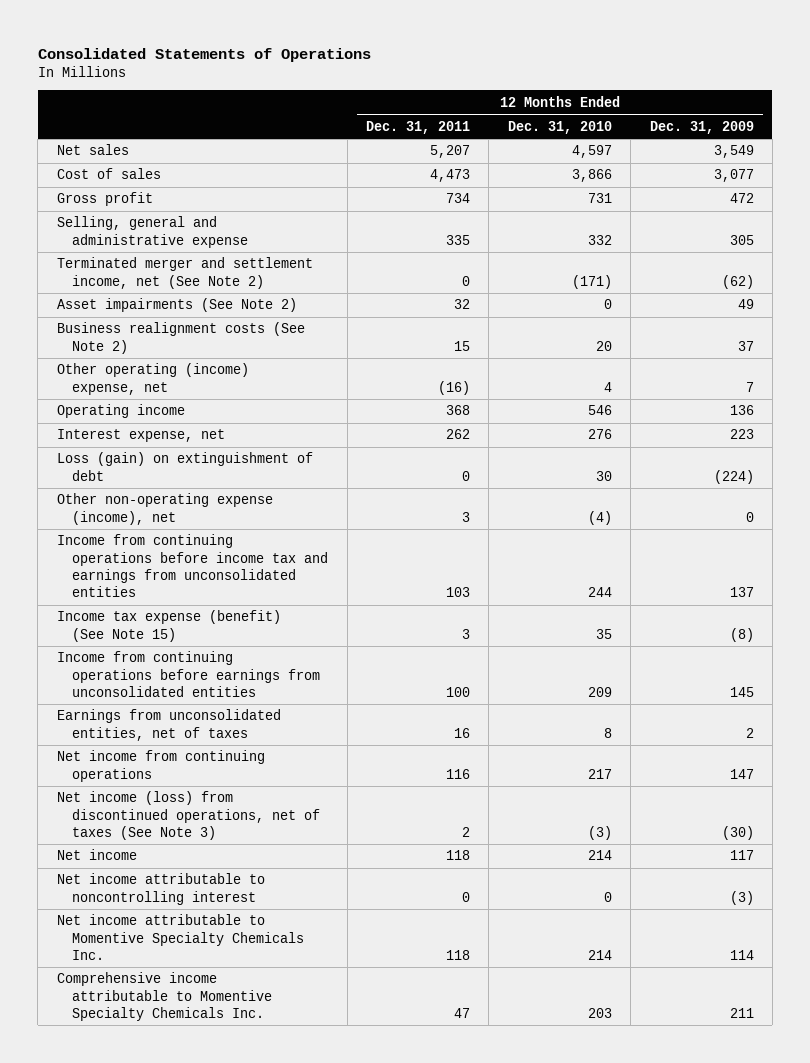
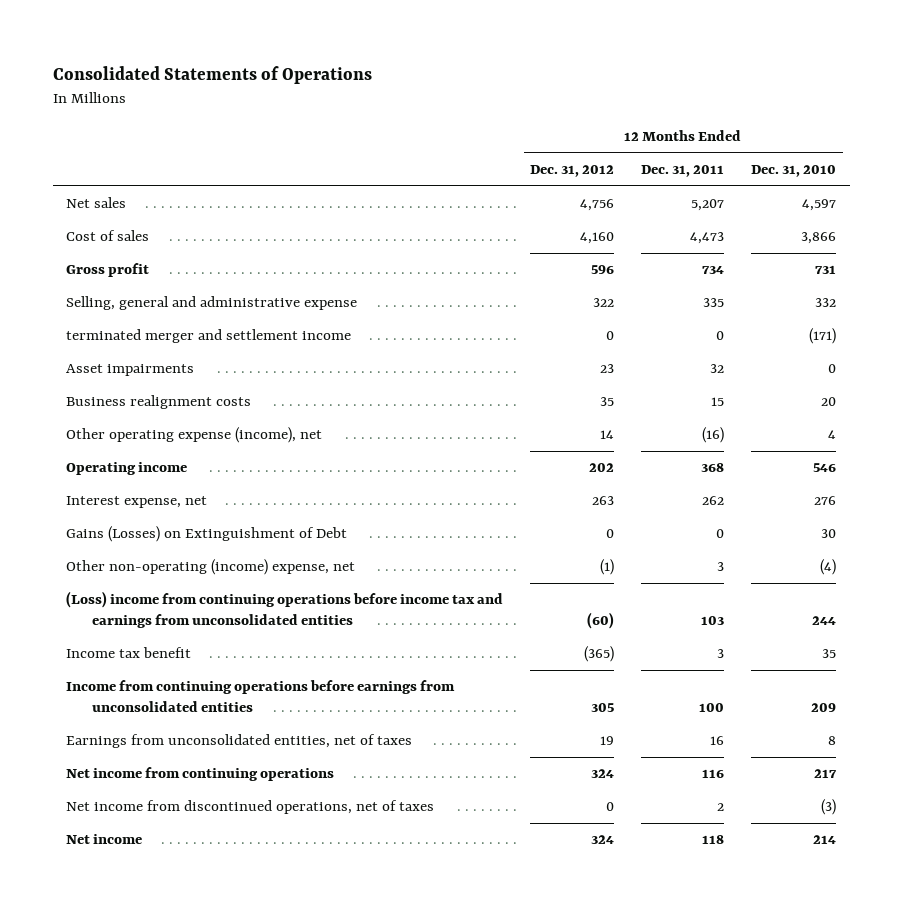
[649,120,754,134] Dec. 31, 2009 -> none
none -> [530,165,615,178] Dec. 31, 2012
[56,257,313,289] Terminated merger and settlement income, net (See Note 2) -> [66,329,352,344] terminated merger and settlement income
[56,298,297,313] Asset impairments (See Note 2) -> [66,364,195,377] Asset impairments
[56,322,305,354] Business realignment costs (See Note 2) -> [66,395,252,410] Business realignment costs
[56,363,249,395] Other operating (income) expense, net -> [66,427,323,444] Other operating expense (income), net
[56,452,313,481] Loss (gain) on extinguishment of debt -> [66,526,348,543] Gains (Losses) on Extinguishment of Debt
[56,493,273,525] Other non-operating expense (income), net -> [66,559,356,576] Other non-operating (income) expense, net
[56,534,329,597] Income from continuing operations before income tax and earnings from unconsolidated entities -> [66,591,504,629] (Loss) income from continuing operations before income tax and earnings from unconsolidated entities
[56,610,281,642] Income tax expense (benefit) (See Note 15) -> [66,647,192,659] Income tax benefit
[56,791,321,840] Net income (loss) from discontinued operations, net of taxes (See Note 3) -> [66,800,435,815] Net income from discontinued operations, net of taxes
[56,873,265,905] Net income attributable to noncontrolling interest -> none
[56,914,305,960] Net income attributable to Momentive Specialty Chemicals Inc. -> none
[56,972,273,1021] Comprehensive income attributable to Momentive Specialty Chemicals Inc. -> none

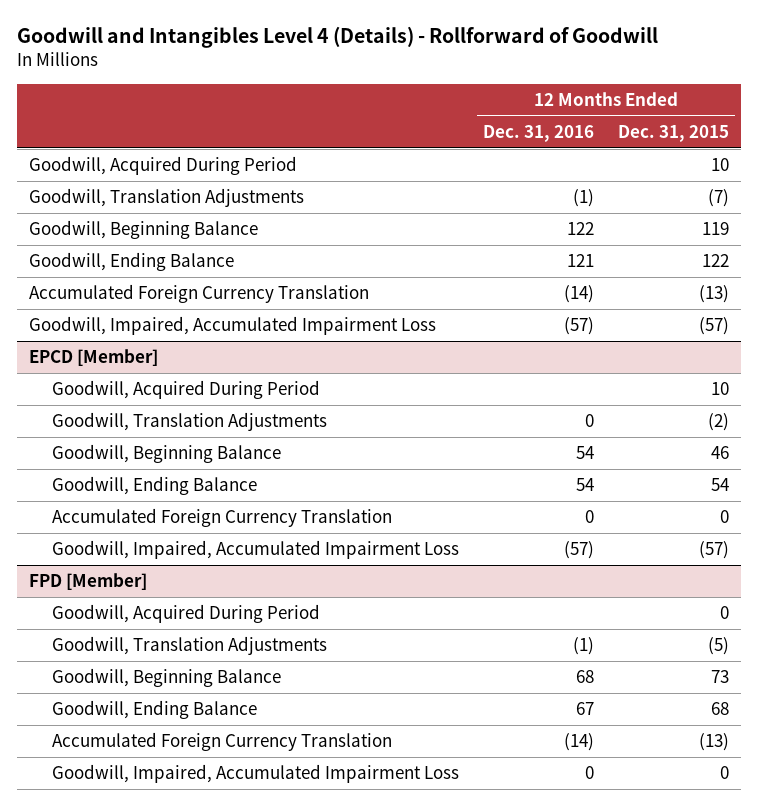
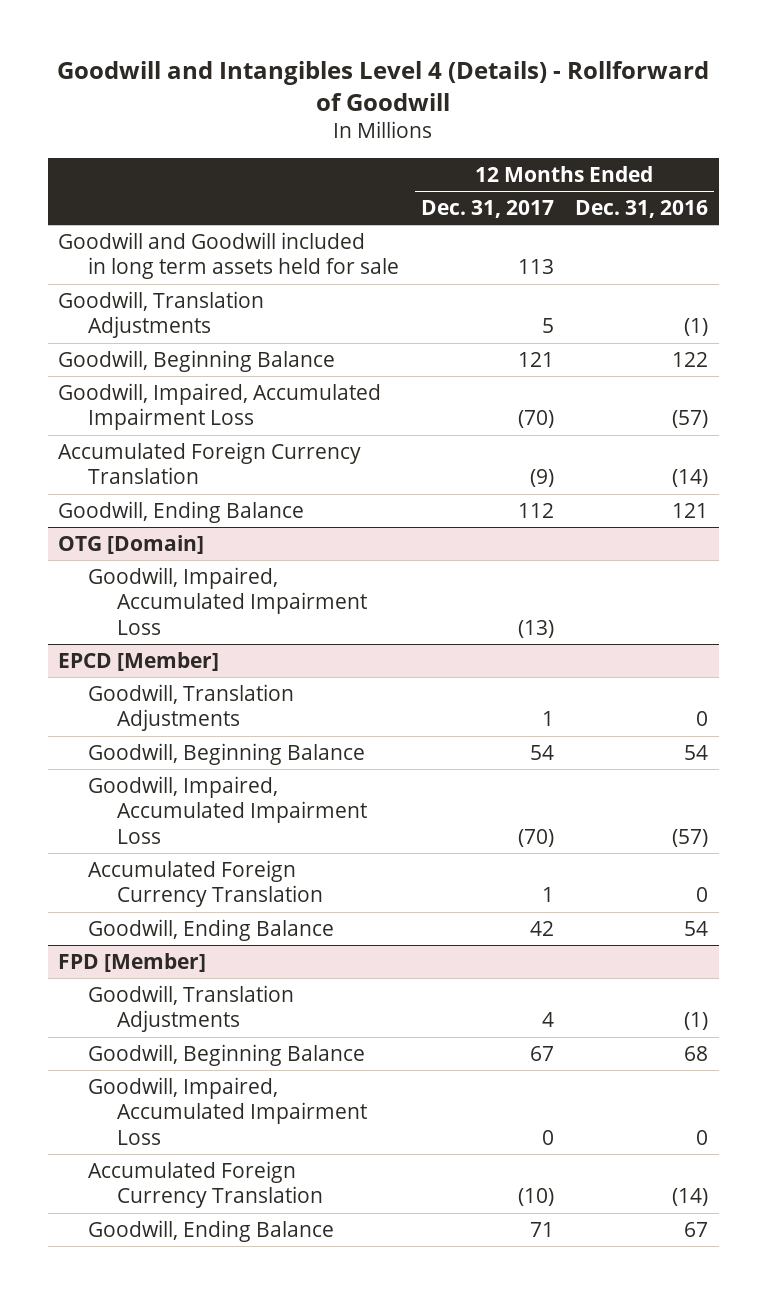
[617,124,729,142] Dec. 31, 2015 -> none
none -> [420,199,554,218] Dec. 31, 2017
[28,156,297,176] Goodwill, Acquired During Period -> none
none -> [58,231,399,280] Goodwill and Goodwill included in long term assets held for sale
[28,284,369,304] Accumulated Foreign Currency Translation -> [58,441,362,485] Accumulated Foreign Currency Translation
[28,252,234,272] Goodwill, Ending Balance -> [58,500,305,523] Goodwill, Ending Balance
none -> [58,534,205,554] OTG [Domain]
none -> [87,566,368,635] Goodwill, Impaired, Accumulated Impairment Loss
[51,380,320,400] Goodwill, Acquired During Period -> none
[51,508,392,528] Accumulated Foreign Currency Translation -> [87,859,324,908] Accumulated Foreign Currency Translation
[51,476,257,496] Goodwill, Ending Balance -> [87,918,334,941] Goodwill, Ending Balance
[51,604,320,624] Goodwill, Acquired During Period -> none
[51,732,392,752] Accumulated Foreign Currency Translation -> [87,1160,324,1209] Accumulated Foreign Currency Translation
[51,700,257,720] Goodwill, Ending Balance -> [87,1219,334,1242] Goodwill, Ending Balance

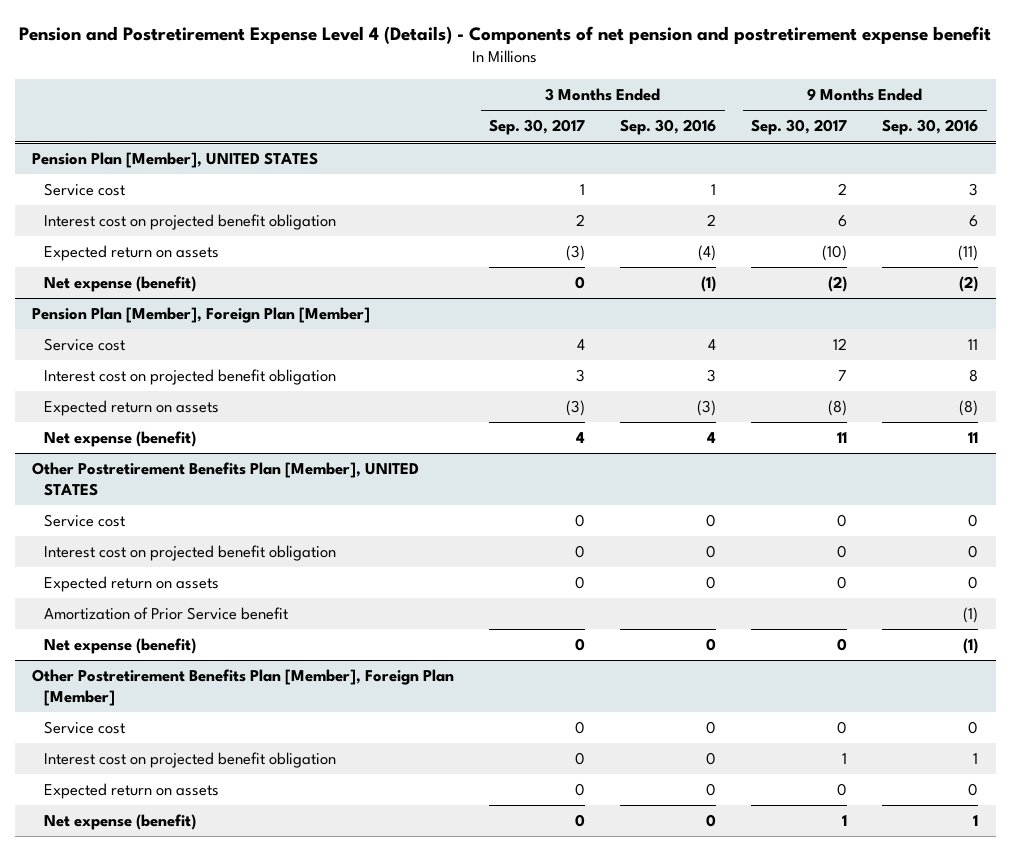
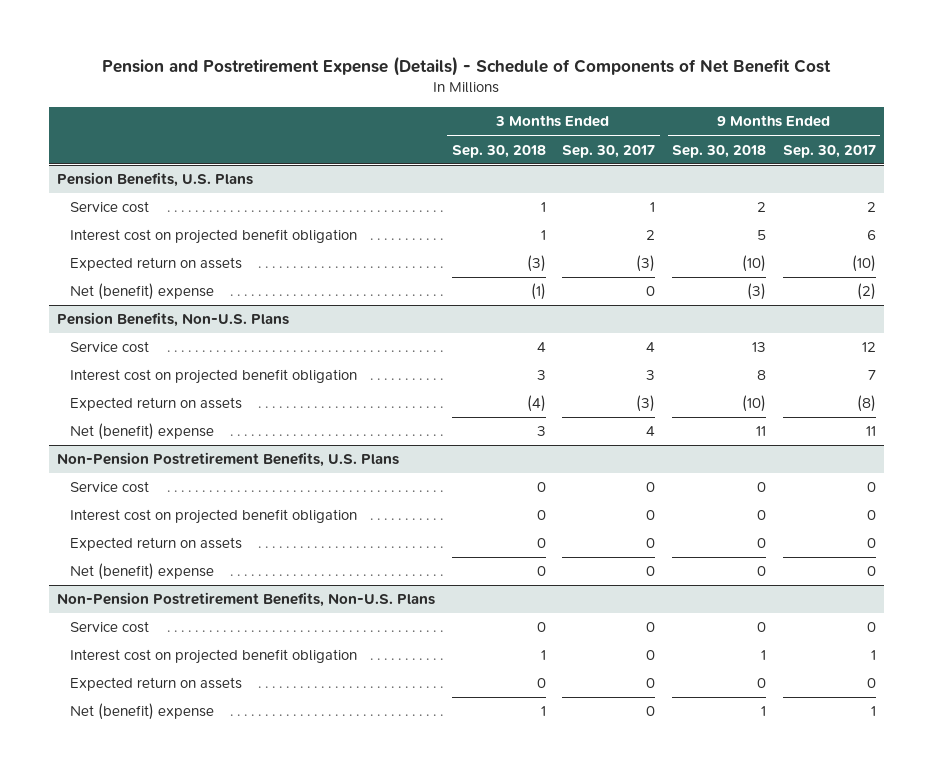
[19,26,992,45] Pension and Postretirement Expense Level 4 (Details) - Components of net pension and postretirement expense benefit -> [102,55,832,76] Pension and Postretirement Expense (Details) - Schedule of Components of Net Benefit Cost
[620,119,717,136] Sep. 30, 2016 -> none
[882,119,979,136] Sep. 30, 2016 -> none
none -> [451,144,546,158] Sep. 30, 2018
none -> [672,144,767,158] Sep. 30, 2018
[32,152,319,169] Pension Plan [Member], UNITED STATES -> none
none -> [56,172,253,188] Pension Benefits, U.S. Plans
[32,307,371,324] Pension Plan [Member], Foreign Plan [Member] -> none
[44,276,197,293] Net expense (benefit) -> [70,283,215,301] Net (benefit) expense
none -> [56,312,289,328] Pension Benefits, Non-U.S. Plans
[32,462,420,497] Other Postretirement Benefits Plan [Member], UNITED STATES -> none
[44,431,197,448] Net expense (benefit) -> [70,423,215,441] Net (benefit) expense
none -> [56,452,399,468] Non-Pension Postretirement Benefits, U.S. Plans
[44,607,289,621] Amortization of Prior Service benefit -> none
[32,669,455,707] Other Postretirement Benefits Plan [Member], Foreign Plan [Member] -> none
[44,638,197,655] Net expense (benefit) -> [70,563,215,581] Net (benefit) expense
none -> [56,592,435,608] Non-Pension Postretirement Benefits, Non-U.S. Plans
[44,814,197,831] Net expense (benefit) -> [70,703,215,721] Net (benefit) expense

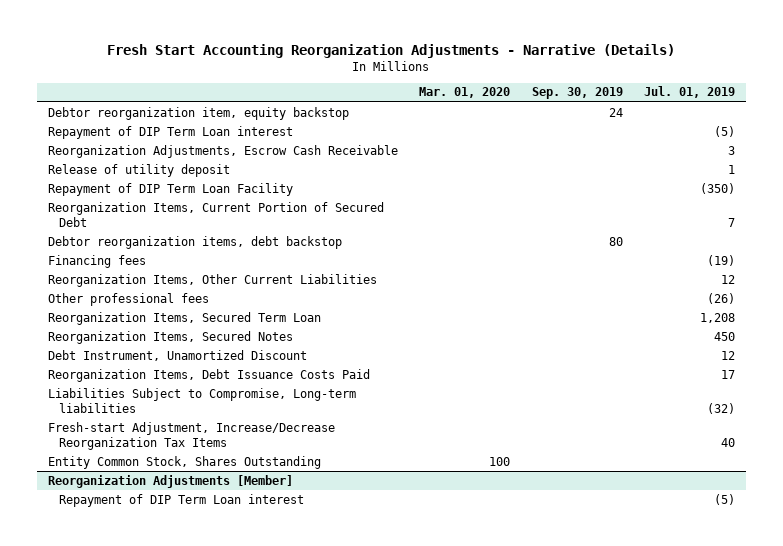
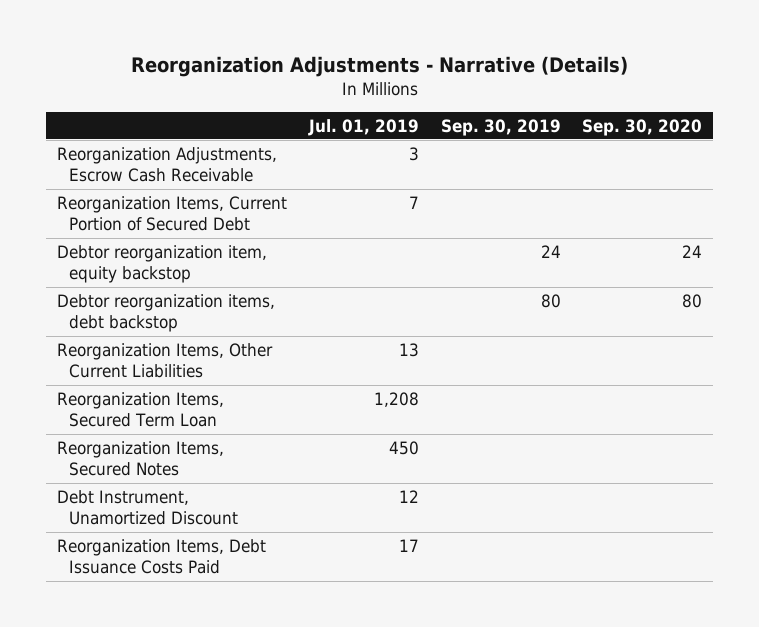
[107,44,676,59] Fresh Start Accounting Reorganization Adjustments - Narrative (Details) -> [130,56,628,78] Reorganization Adjustments - Narrative (Details)
[419,87,511,99] Mar. 01, 2020 -> none
none -> [582,118,703,136] Sep. 30, 2020
[47,125,293,139] Repayment of DIP Term Loan interest -> none
[47,163,230,177] Release of utility deposit -> none
[47,182,293,196] Repayment of DIP Term Loan Facility -> none
[47,106,349,120] Debtor reorganization item, equity backstop -> [57,244,268,284] Debtor reorganization item, equity backstop
[47,254,146,268] Financing fees -> none
[47,292,209,306] Other professional fees -> none
[720,274,735,284] 12 -> [398,342,419,357] 13
[47,387,356,413] Liabilities Subject to Compromise, Long-term liabilities -> none
[47,421,335,450] Fresh-start Adjustment, Increase/Decrease Reorganization Tax Items -> none
[47,455,321,469] Entity Common Stock, Shares Outstanding -> none
[47,474,293,488] Reorganization Adjustments [Member] -> none
[58,493,304,507] Repayment of DIP Term Loan interest -> none

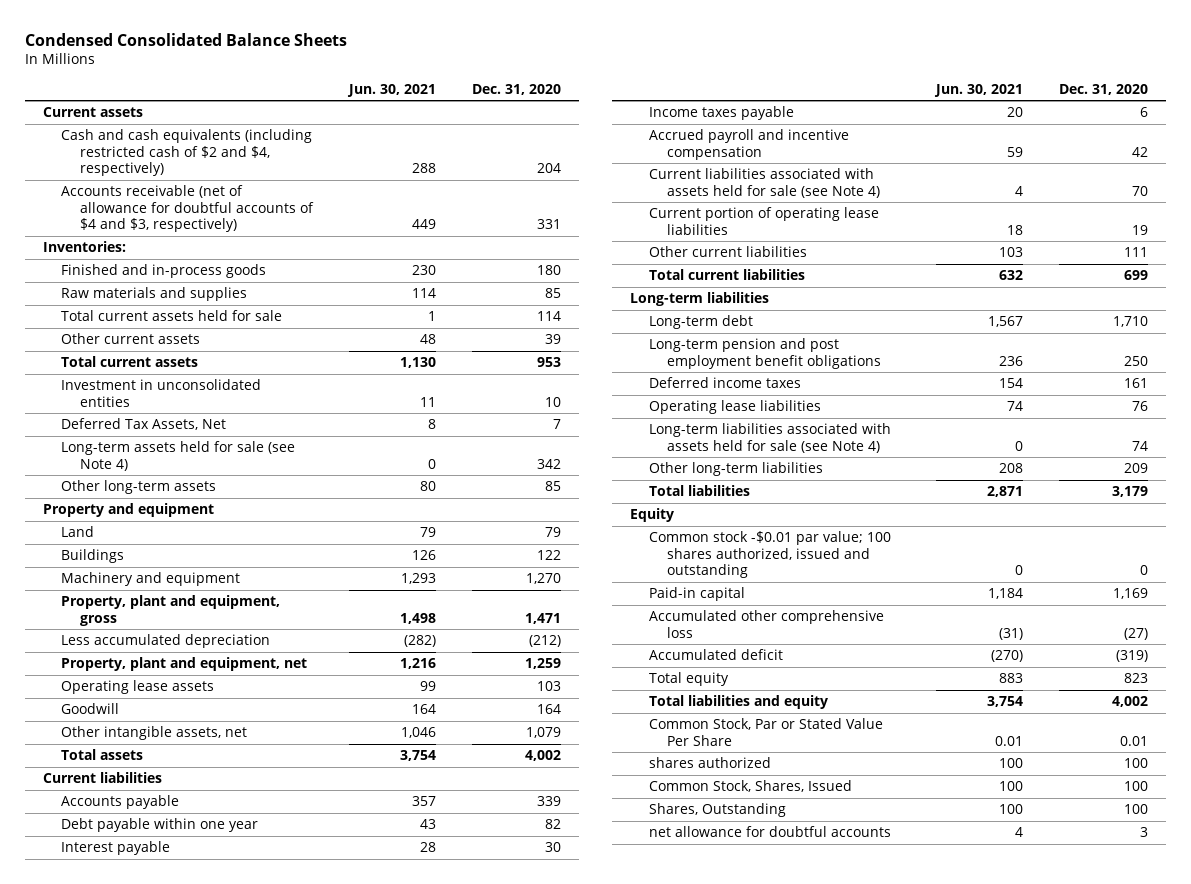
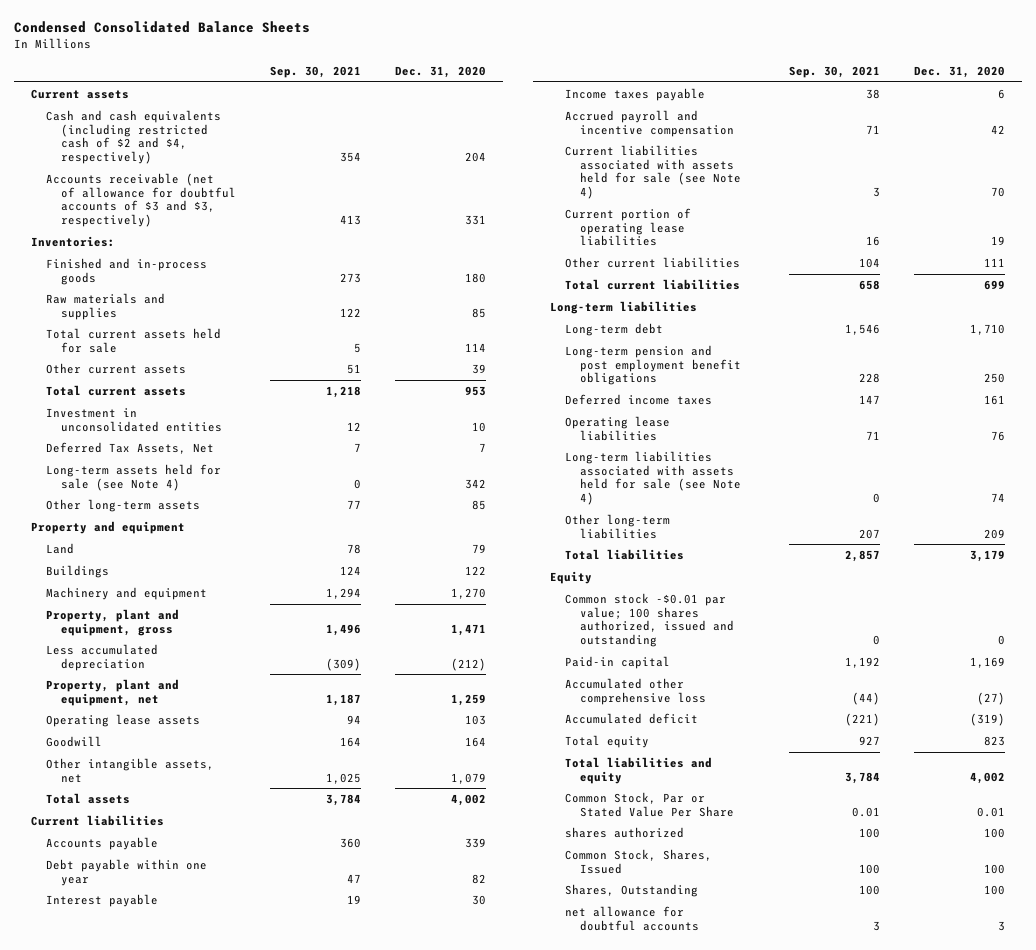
[346,83,436,97] Jun. 30, 2021 -> none
none -> [270,65,362,78] Sep. 30, 2021
[61,185,314,233] Accounts receivable (net of allowance for doubtful accounts of $4 and $3, respectively) -> [46,172,237,227] Accounts receivable (net of allowance for doubtful accounts of $3 and $3, respectively)

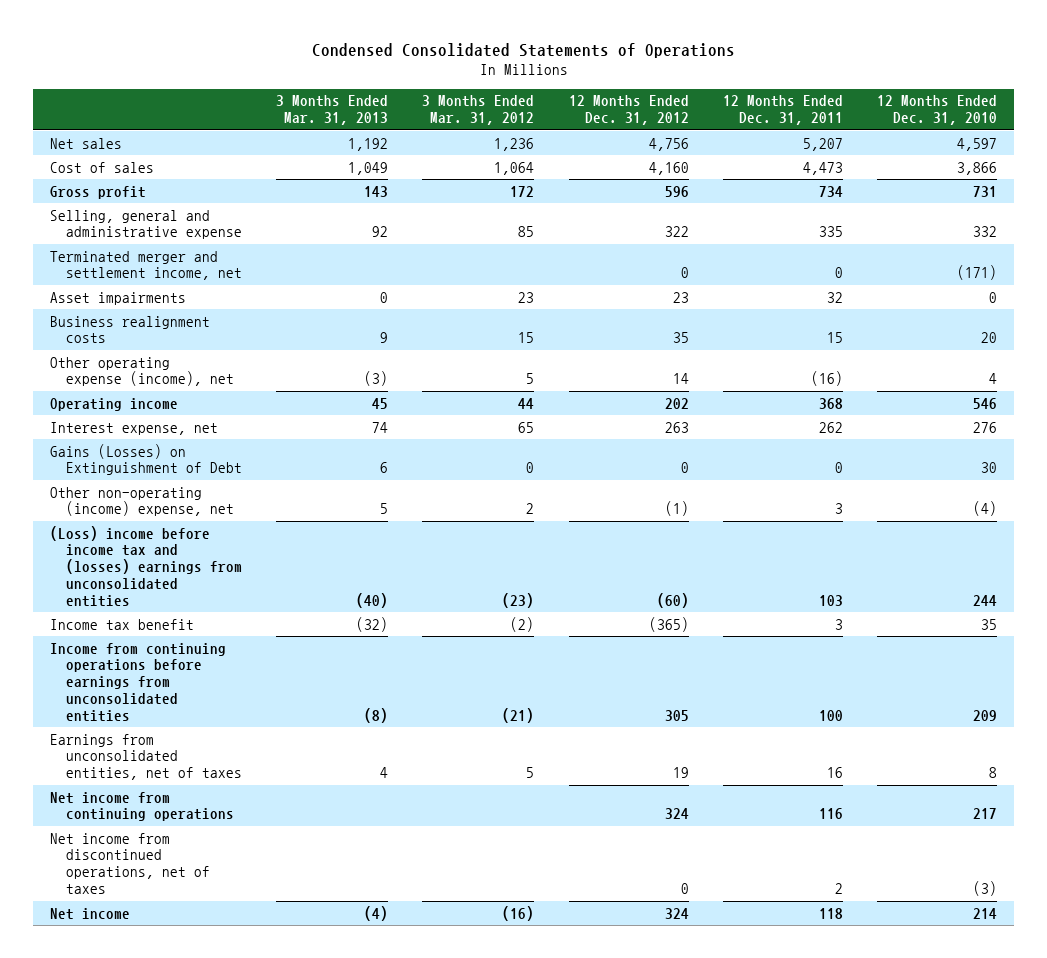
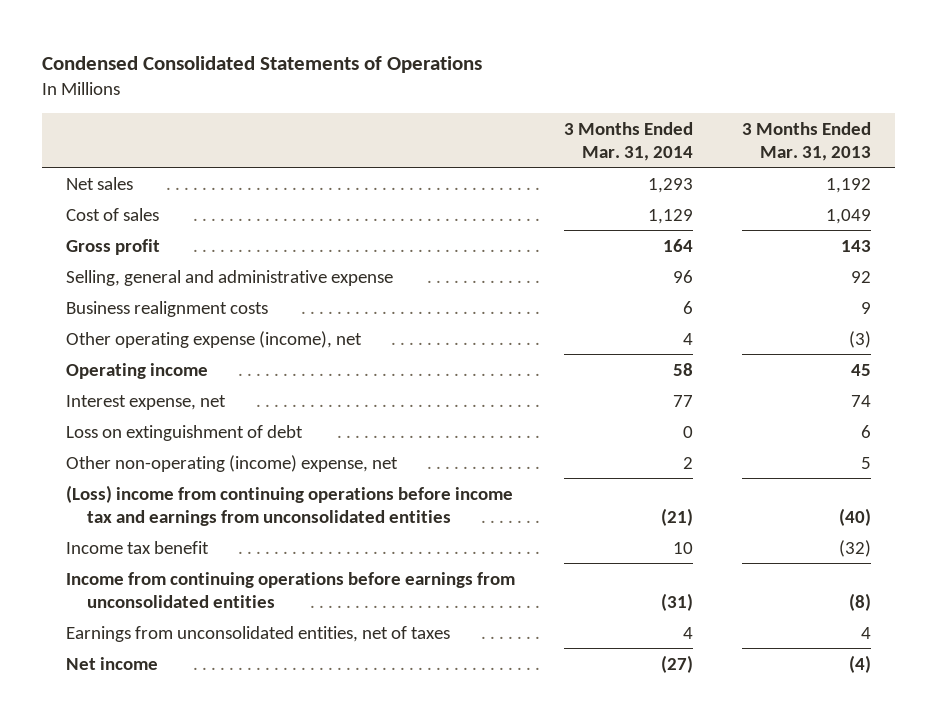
[422,95,535,126] 3 Months Ended Mar. 31, 2012 -> none
[568,95,689,126] 12 Months Ended Dec. 31, 2012 -> none
[722,95,843,126] 12 Months Ended Dec. 31, 2011 -> none
[877,95,998,126] 12 Months Ended Dec. 31, 2010 -> none
none -> [564,121,694,161] 3 Months Ended Mar. 31, 2014
[50,250,242,281] Terminated merger and settlement income, net -> none
[50,291,187,305] Asset impairments -> none
[50,443,242,476] Gains (Losses) on Extinguishment of Debt -> [66,424,304,441] Loss on extinguishment of debt
[50,525,242,607] (Loss) income before income tax and (losses) earnings from unconsolidated entities -> [66,484,514,526] (Loss) income from continuing operations before income tax and earnings from unconsolidated entities
[50,791,234,822] Net income from continuing operations -> none
[50,832,210,894] Net income from discontinued operations, net of taxes -> none

